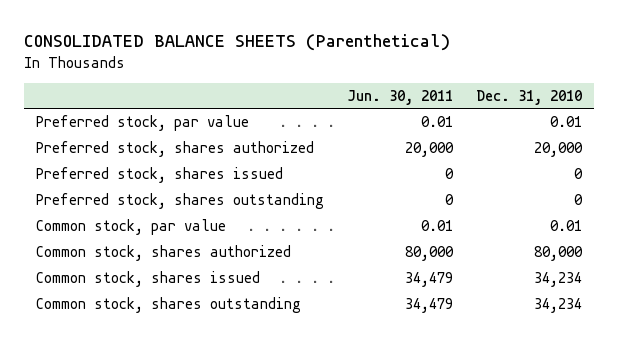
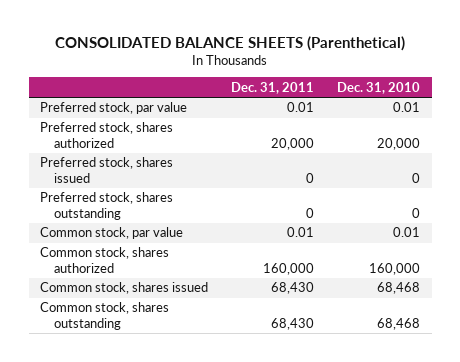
[346,89,453,105] Jun. 30, 2011 -> none
none -> [231,81,315,94] Dec. 31, 2011
[534,246,584,262] 80,000 -> [369,262,421,275] 160,000
[534,272,583,288] 34,234 -> [377,282,421,295] 68,468
[534,298,583,314] 34,234 -> [377,317,421,330] 68,468

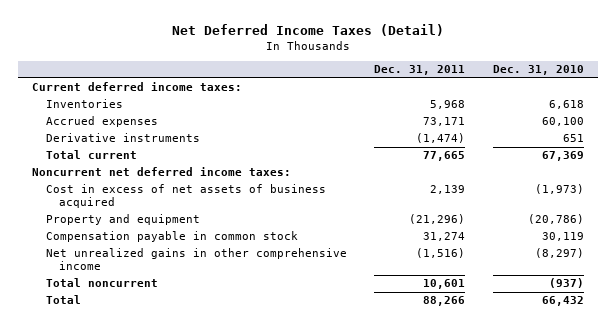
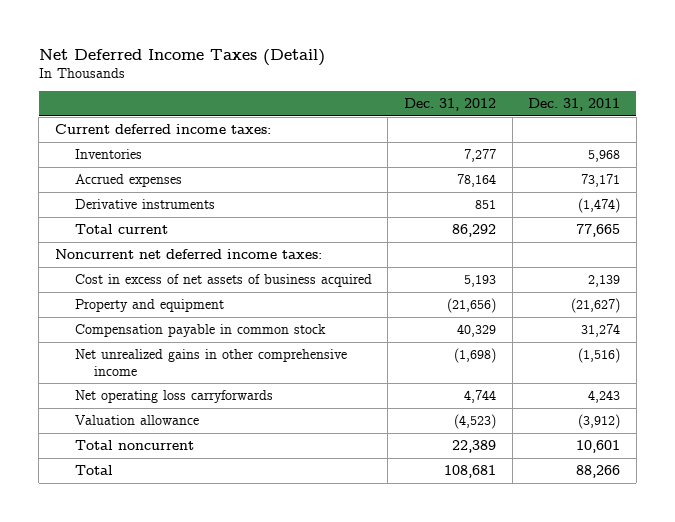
[493,65,585,76] Dec. 31, 2010 -> none
none -> [403,98,496,112] Dec. 31, 2012
[409,214,466,225] (21,296) -> [571,297,621,313] (21,627)
none -> [74,389,273,403] Net operating loss carryforwards
none -> [74,414,199,425] Valuation allowance

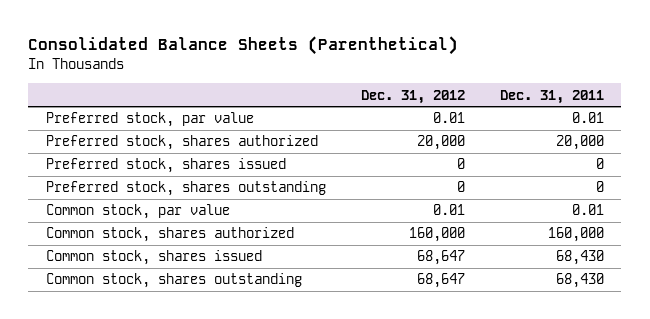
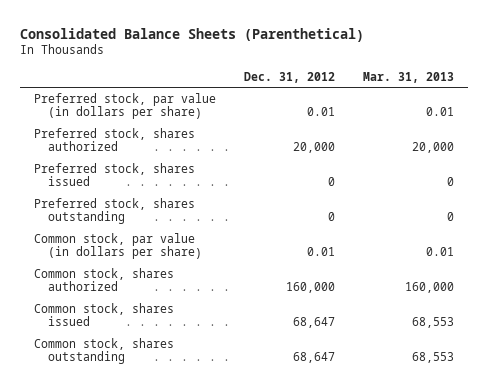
[499,89,604,104] Dec. 31, 2011 -> none
none -> [363,71,455,83] Mar. 31, 2013
[45,112,254,128] Preferred stock, par value -> [34,92,217,120] Preferred stock, par value (in dollars per share)
[45,204,230,220] Common stock, par value -> [34,232,203,260] Common stock, par value (in dollars per share)

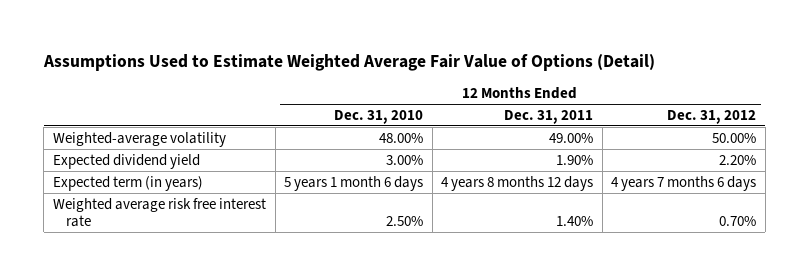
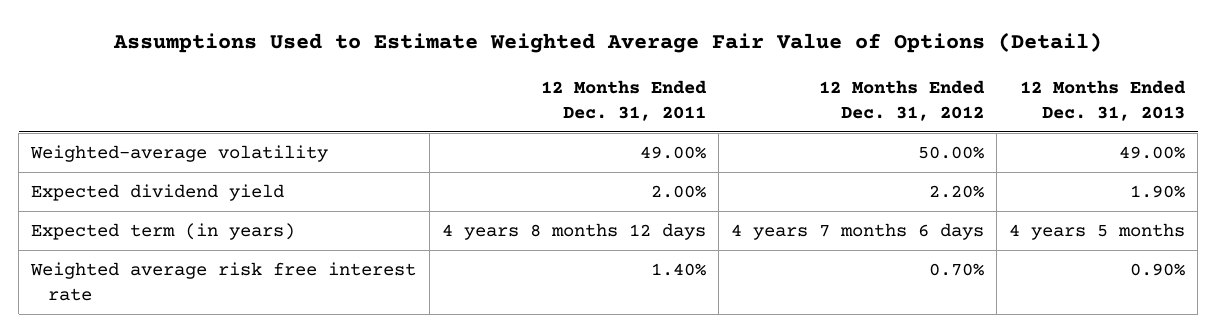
[334,109,424,124] Dec. 31, 2010 -> none
none -> [1020,79,1187,121] 12 Months Ended Dec. 31, 2013
[556,154,594,165] 1.90% -> [650,185,706,199] 2.00%

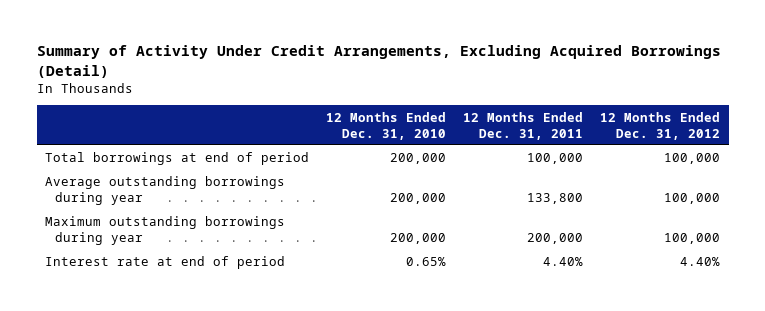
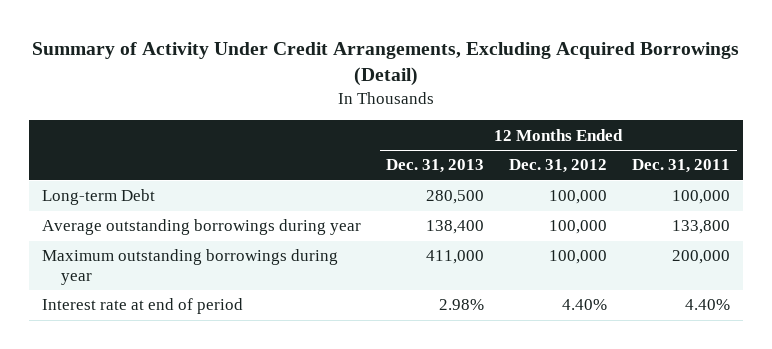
[326,111,447,140] 12 Months Ended Dec. 31, 2010 -> none
none -> [385,159,484,174] Dec. 31, 2013
[45,152,310,166] Total borrowings at end of period -> [41,189,155,206] Long-term Debt

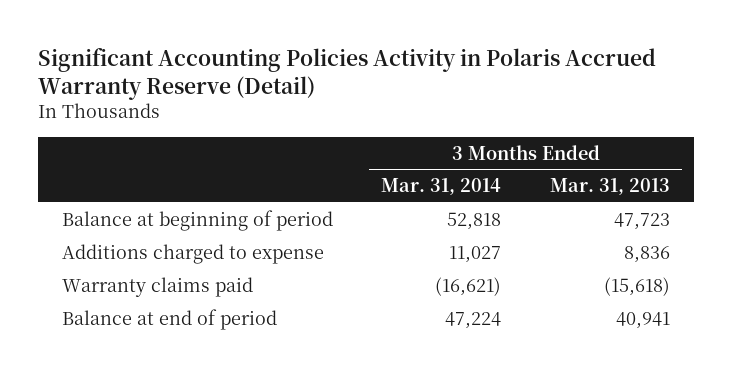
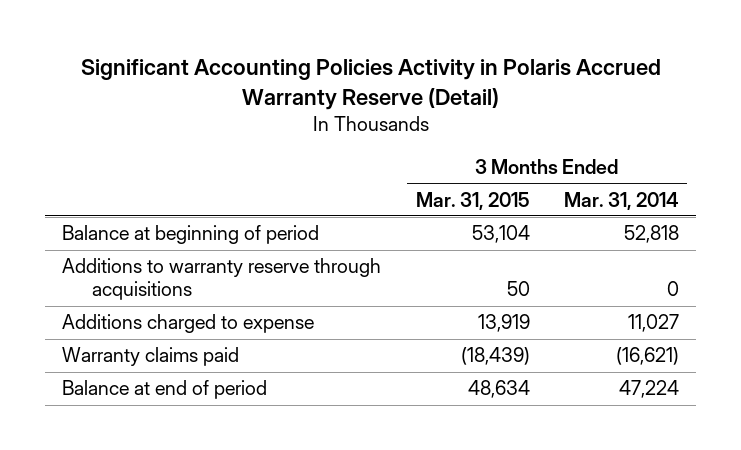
[549,178,670,196] Mar. 31, 2013 -> none
none -> [415,191,530,210] Mar. 31, 2015
none -> [62,258,382,301] Additions to warranty reserve through acquisitions

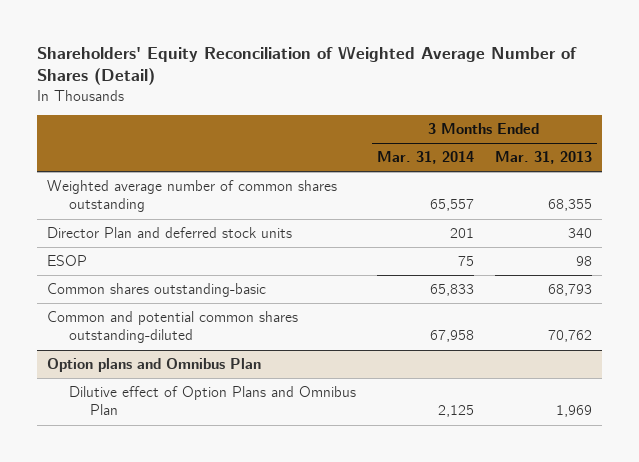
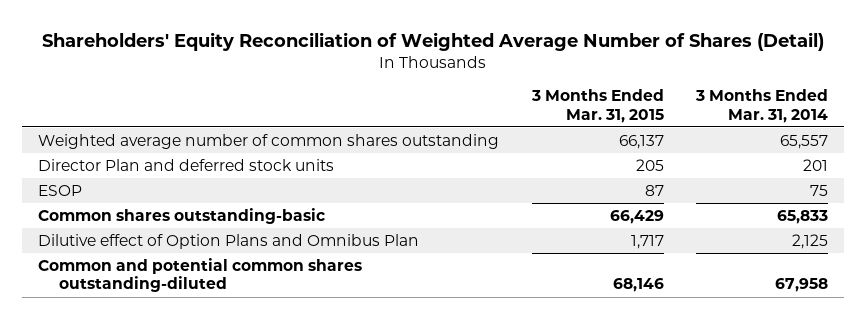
[494,151,592,165] Mar. 31, 2013 -> none
none -> [530,89,664,123] 3 Months Ended Mar. 31, 2015
[47,358,262,373] Option plans and Omnibus Plan -> none
[47,311,299,344] Common and potential common shares outstanding-diluted -> [38,257,363,293] Common and potential common shares outstanding-diluted

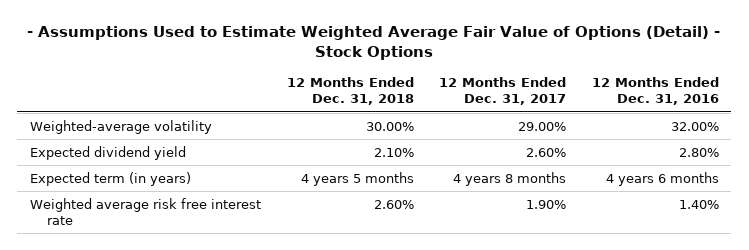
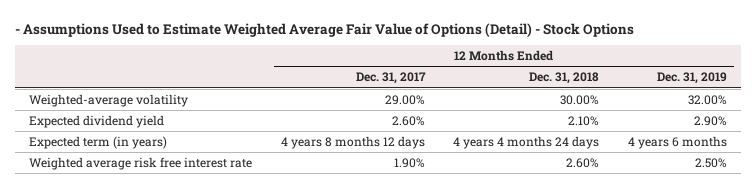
[591,77,719,106] 12 Months Ended Dec. 31, 2016 -> none
none -> [656,72,727,85] Dec. 31, 2019
[300,171,414,186] 4 years 5 months -> [453,135,600,149] 4 years 4 months 24 days
[453,171,567,186] 4 years 8 months -> [280,135,425,149] 4 years 8 months 12 days

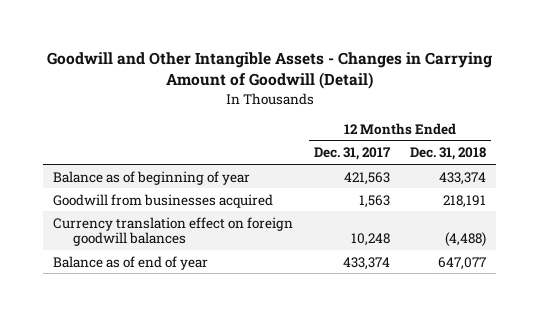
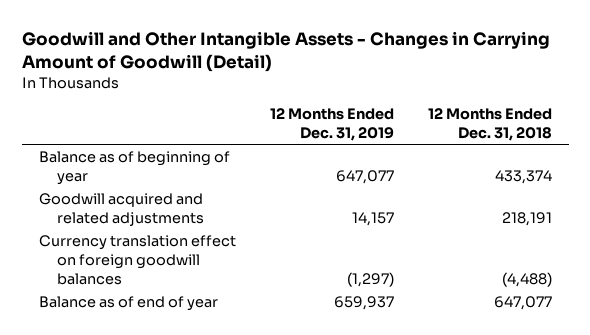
[313,147,391,161] Dec. 31, 2017 -> none
none -> [269,107,394,142] 12 Months Ended Dec. 31, 2019
[53,193,274,208] Goodwill from businesses acquired -> [38,192,204,226] Goodwill acquired and related adjustments

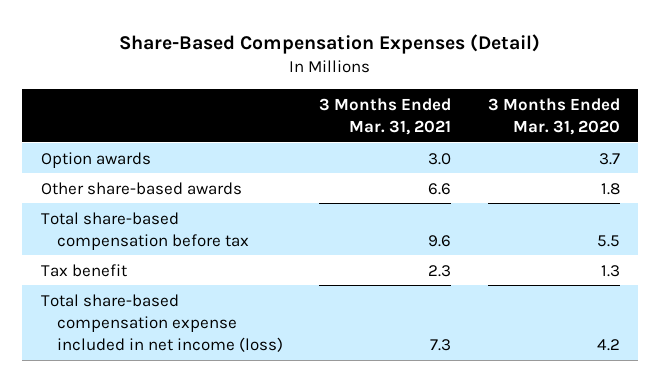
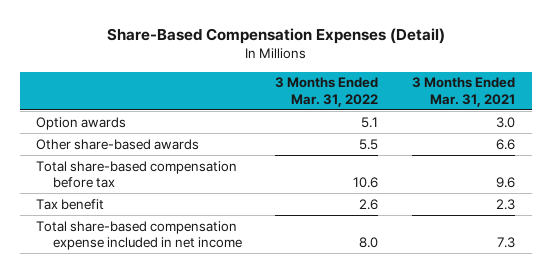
[487,97,620,136] 3 Months Ended Mar. 31, 2020 -> none
none -> [275,77,379,107] 3 Months Ended Mar. 31, 2022
[40,293,283,352] Total share-based compensation expense included in net income (loss) -> [36,220,242,251] Total share-based compensation expense included in net income

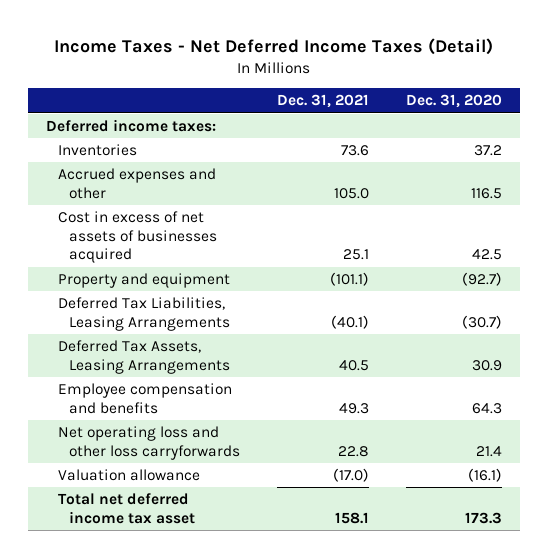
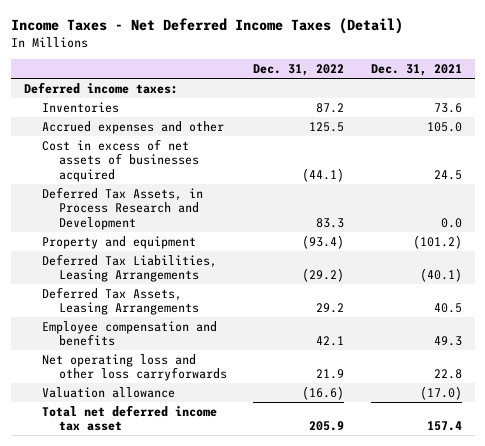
[405,94,502,109] Dec. 31, 2020 -> none
none -> [253,64,345,77] Dec. 31, 2022
[342,249,369,261] 25.1 -> [433,169,462,180] 24.5
none -> [41,186,203,230] Deferred Tax Assets, in Process Research and Development
[329,272,369,287] (101.1) -> [412,234,462,249] (101.2)
[334,511,369,524] 158.1 -> [426,421,462,432] 157.4

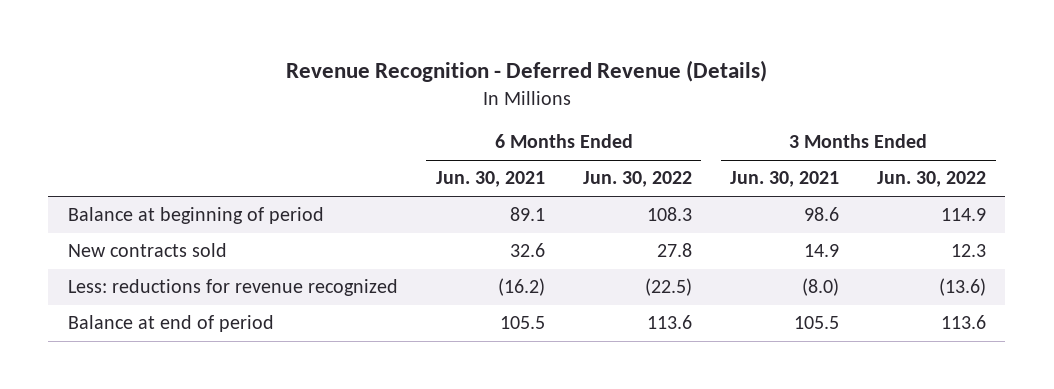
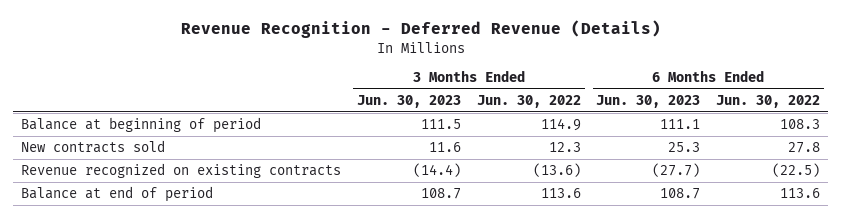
[435,171,545,188] Jun. 30, 2021 -> none
[730,171,840,188] Jun. 30, 2021 -> none
none -> [357,95,462,109] Jun. 30, 2023
none -> [596,95,701,109] Jun. 30, 2023
[67,279,398,297] Less: reductions for revenue recognized -> [21,163,342,179] Revenue recognized on existing contracts

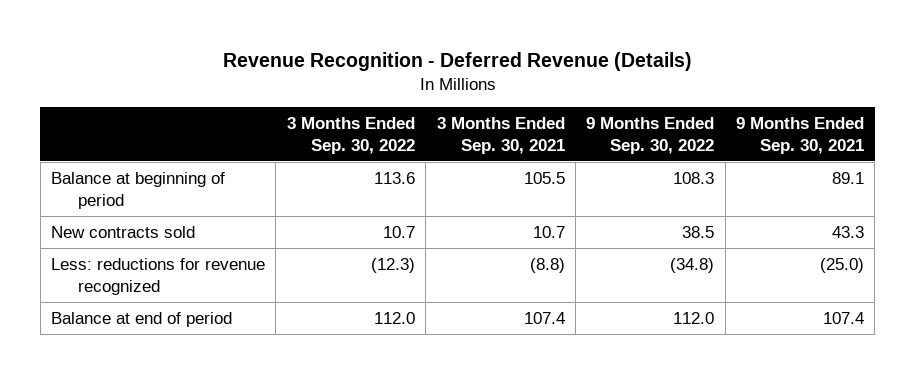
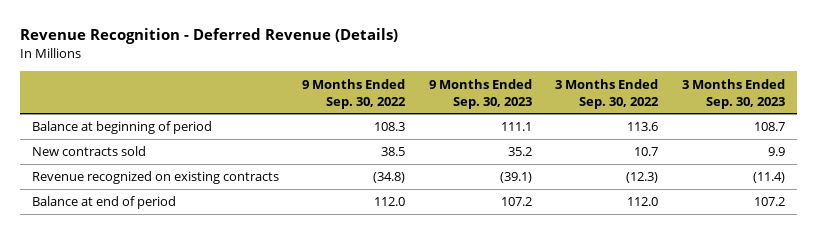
[436,117,565,154] 3 Months Ended Sep. 30, 2021 -> none
[735,117,864,154] 9 Months Ended Sep. 30, 2021 -> none
none -> [428,78,532,109] 9 Months Ended Sep. 30, 2023
none -> [681,78,785,109] 3 Months Ended Sep. 30, 2023
[51,258,266,295] Less: reductions for revenue recognized -> [31,171,279,185] Revenue recognized on existing contracts

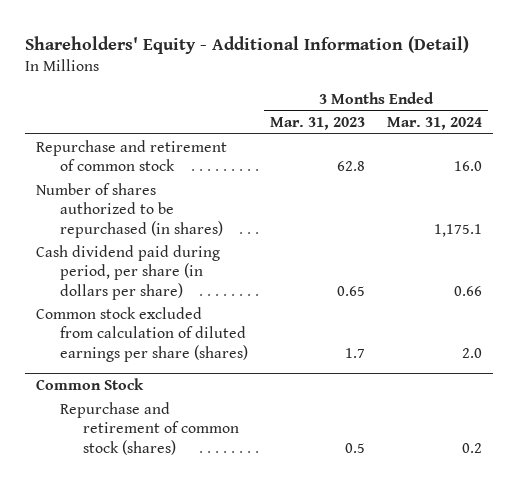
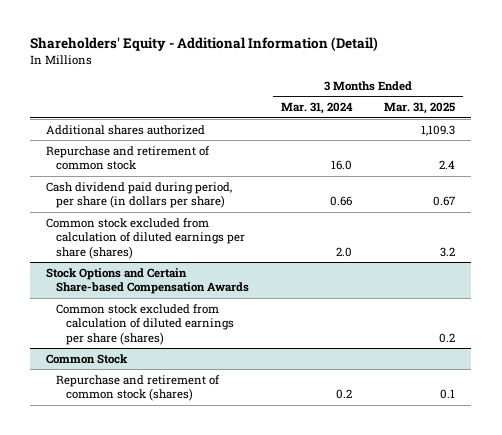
[269,116,365,130] Mar. 31, 2023 -> none
none -> [384,102,456,115] Mar. 31, 2025
none -> [46,124,206,135] Additional shares authorized
[36,182,223,238] Number of shares authorized to be repurchased (in shares) -> none
none -> [46,267,249,295] Stock Options and Certain Share-based Compensation Awards
none -> [55,303,234,346] Common stock excluded from calculation of diluted earnings per share (shares)

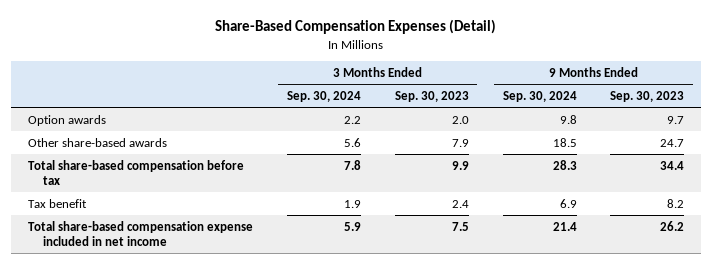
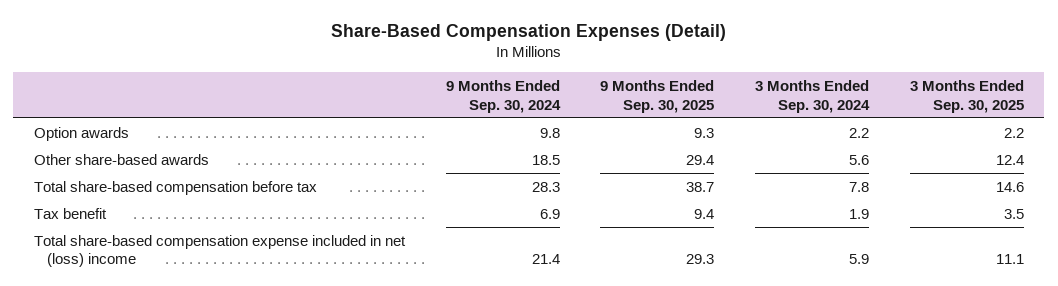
[394,91,469,103] Sep. 30, 2023 -> none
[610,91,685,103] Sep. 30, 2023 -> none
none -> [600,79,715,113] 9 Months Ended Sep. 30, 2025
none -> [909,79,1024,113] 3 Months Ended Sep. 30, 2025
[27,220,253,247] Total share-based compensation expense included in net income -> [33,234,406,268] Total share-based compensation expense included in net (loss) income

